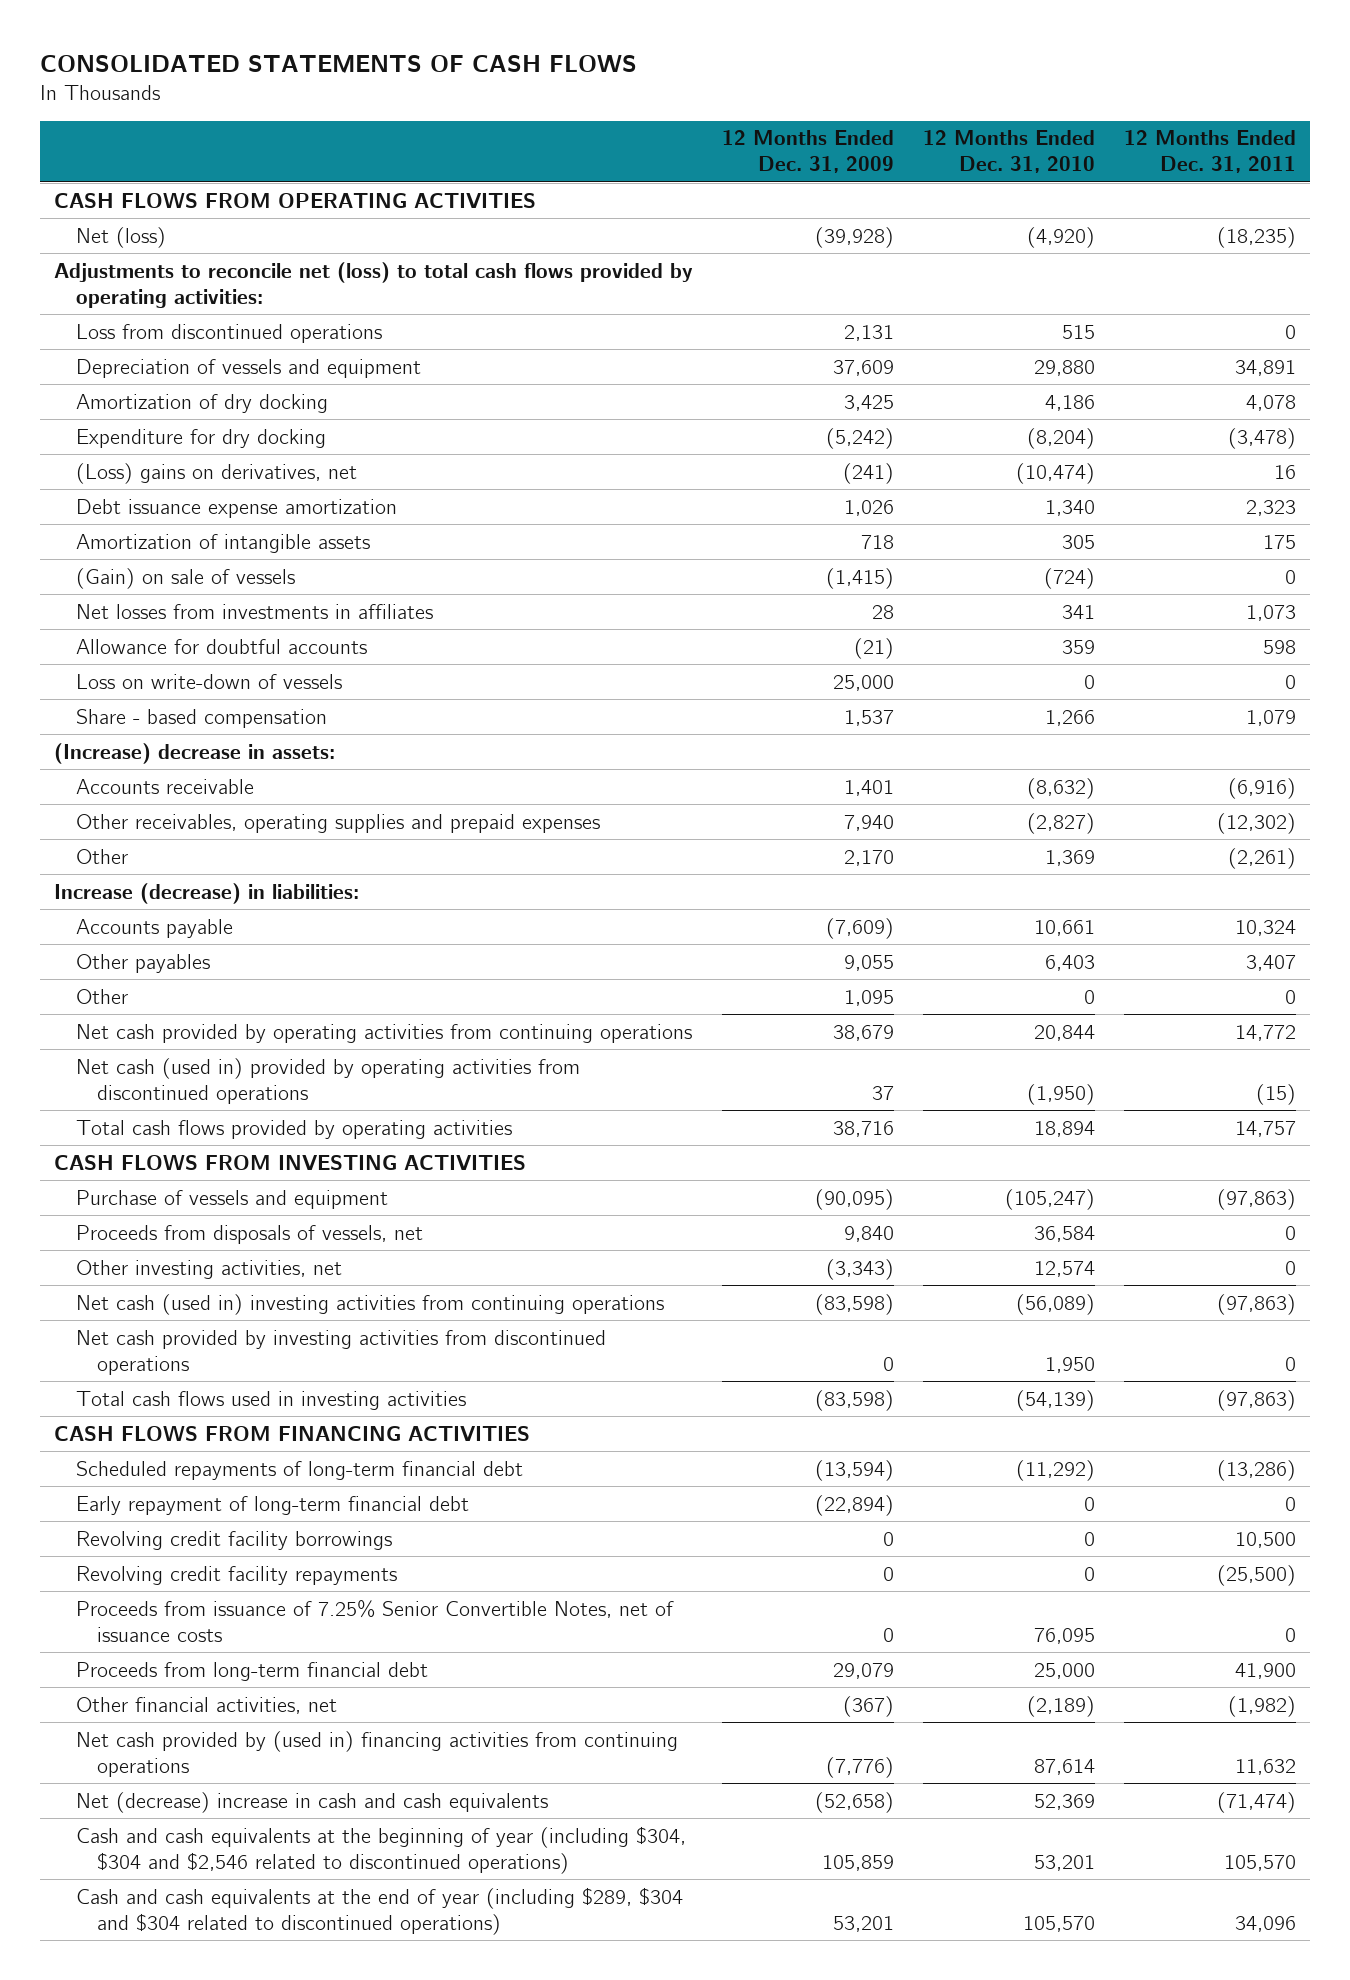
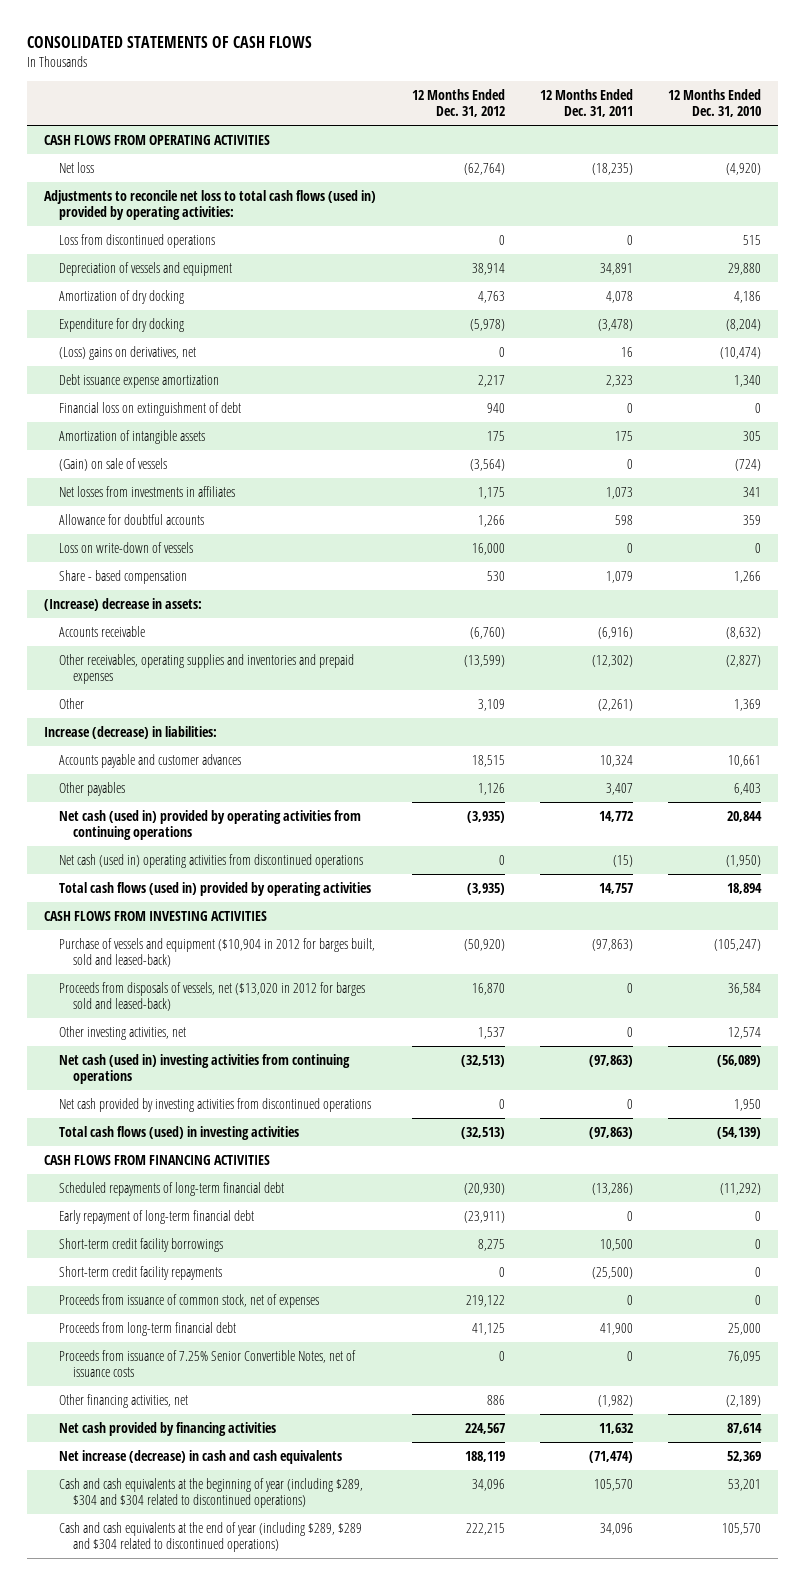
[721,130,894,174] 12 Months Ended Dec. 31, 2009 -> none
none -> [411,88,505,118] 12 Months Ended Dec. 31, 2012
[75,226,166,248] Net (loss) -> [58,161,94,173] Net loss
[53,261,693,308] Adjustments to reconcile net (loss) to total cash flows provided by operating activities: -> [44,189,377,221] Adjustments to reconcile net loss to total cash flows (used in) provided by operating activities:
none -> [58,401,241,416] Financial loss on extinguishment of debt
[75,813,600,833] Other receivables, operating supplies and prepaid expenses -> [58,653,354,685] Other receivables, operating supplies and inventories and prepaid expenses
[75,918,233,938] Accounts payable -> [58,753,241,768] Accounts payable and customer advances
[75,988,128,1004] Other -> none
[75,1023,692,1043] Net cash provided by operating activities from continuing operations -> [58,809,361,841] Net cash (used in) provided by operating activities from continuing operations
[75,1057,580,1104] Net cash (used in) provided by operating activities from discontinued operations -> [58,853,363,868] Net cash (used in) operating activities from discontinued operations
[75,1119,512,1139] Total cash flows provided by operating activities -> [58,881,371,896] Total cash flows (used in) provided by operating activities
[75,1189,388,1209] Purchase of vessels and equipment -> [58,937,375,968] Purchase of vessels and equipment ($10,904 in 2012 for barges built, sold and leased-back)
[75,1224,423,1244] Proceeds from disposals of vessels, net -> [58,981,365,1012] Proceeds from disposals of vessels, net ($13,020 in 2012 for barges sold and leased-back)
[75,1390,466,1410] Total cash flows used in investing activities -> [58,1125,299,1140] Total cash flows (used) in investing activities
[75,1530,392,1550] Revolving credit facility borrowings -> [58,1237,223,1252] Short-term credit facility borrowings
[75,1565,397,1585] Revolving credit facility repayments -> [58,1265,222,1280] Short-term credit facility repayments
none -> [58,1293,319,1308] Proceeds from issuance of common stock, net of expenses
[75,1599,674,1642] Proceeds from issuance of 7.25% Senior Convertible Notes, net of issuance costs -> [58,1349,356,1378] Proceeds from issuance of 7.25% Senior Convertible Notes, net of issuance costs
[75,1696,337,1714] Other financial activities, net -> [58,1393,188,1408] Other financing activities, net
[75,1730,678,1777] Net cash provided by (used in) financing activities from continuing operations -> [58,1421,276,1436] Net cash provided by financing activities
[75,1791,548,1813] Net (decrease) increase in cash and cash equivalents -> [58,1449,342,1464] Net increase (decrease) in cash and cash equivalents
[75,1825,686,1874] Cash and cash equivalents at the beginning of year (including $304, $304 and $2,546 related to discontinued operations) -> [58,1477,363,1509] Cash and cash equivalents at the beginning of year (including $289, $304 and $304 related to discontinued operations)
[75,1886,683,1935] Cash and cash equivalents at the end of year (including $289, $304 and $304 related to discontinued operations) -> [58,1521,362,1553] Cash and cash equivalents at the end of year (including $289, $289 and $304 related to discontinued operations)

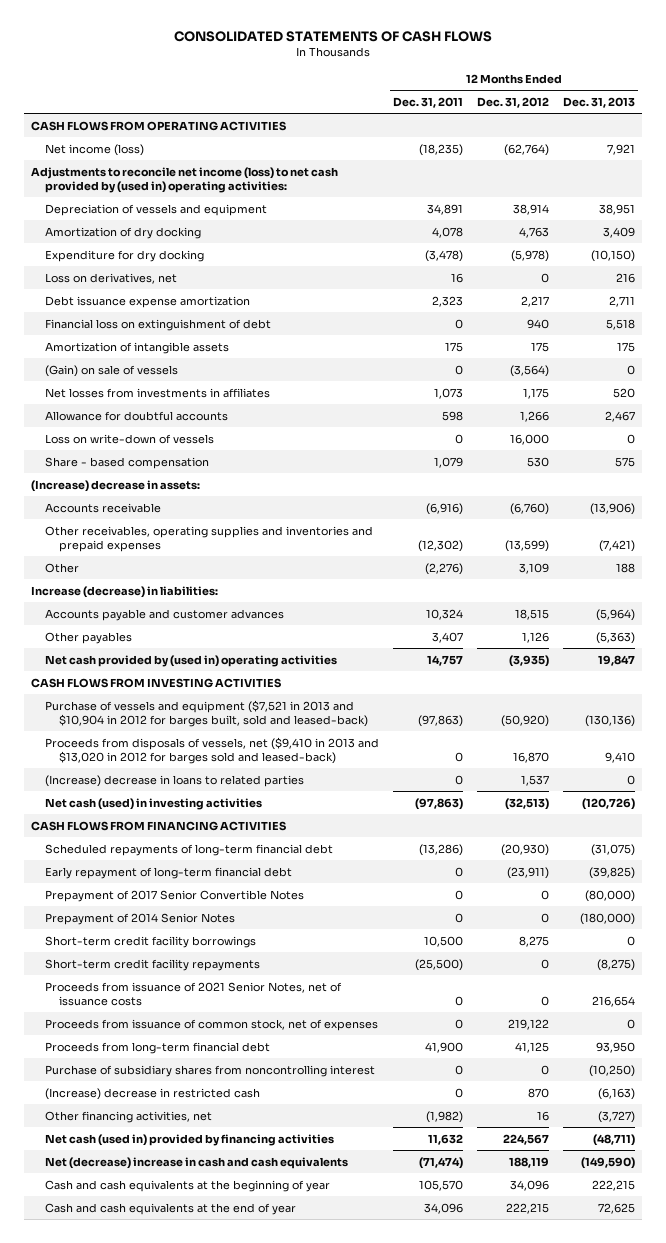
[667,88,761,118] 12 Months Ended Dec. 31, 2010 -> none
none -> [562,96,635,108] Dec. 31, 2013
[58,233,215,248] Loss from discontinued operations -> none
[58,161,94,173] Net loss -> [45,143,145,156] Net income (loss)
[44,189,377,221] Adjustments to reconcile net loss to total cash flows (used in) provided by operating activities: -> [30,166,338,193] Adjustments to reconcile net income (loss) to net cash provided by (used in) operating activities:
[58,345,196,360] (Loss) gains on derivatives, net -> [45,272,178,284] Loss on derivatives, net
[597,698,633,711] (2,261) -> [425,562,464,575] (2,276)
[58,809,361,841] Net cash (used in) provided by operating activities from continuing operations -> none
[58,853,363,868] Net cash (used in) operating activities from discontinued operations -> none
[58,881,371,896] Total cash flows (used in) provided by operating activities -> [45,654,338,667] Net cash provided by (used in) operating activities
[58,1053,350,1085] Net cash (used in) investing activities from continuing operations -> none
[58,1097,371,1112] Net cash provided by investing activities from discontinued operations -> none
[58,937,375,968] Purchase of vessels and equipment ($10,904 in 2012 for barges built, sold and leased-back) -> [45,699,369,727] Purchase of vessels and equipment ($7,521 in 2013 and $10,904 in 2012 for barges built, sold and leased-back)
[58,981,365,1012] Proceeds from disposals of vessels, net ($13,020 in 2012 for barges sold and leased-back) -> [45,736,380,764] Proceeds from disposals of vessels, net ($9,410 in 2013 and $13,020 in 2012 for barges sold and leased-back)
[58,1025,186,1040] Other investing activities, net -> [45,774,305,787] (Increase) decrease in loans to related parties
[58,1125,299,1140] Total cash flows (used) in investing activities -> [45,797,263,810] Net cash (used) in investing activities
none -> [45,889,305,902] Prepayment of 2017 Senior Convertible Notes
none -> [45,912,236,925] Prepayment of 2014 Senior Notes
none -> [45,981,343,1006] Proceeds from issuance of 2021 Senior Notes, net of issuance costs
[58,1349,356,1378] Proceeds from issuance of 7.25% Senior Convertible Notes, net of issuance costs -> none
none -> [45,1064,376,1077] Purchase of subsidiary shares from noncontrolling interest
none -> [45,1087,261,1100] (Increase) decrease in restricted cash
[486,1394,505,1405] 886 -> [537,1110,550,1121] 16
[58,1421,276,1436] Net cash provided by financing activities -> [45,1133,335,1146] Net cash (used in) provided by financing activities
[58,1449,342,1464] Net increase (decrease) in cash and cash equivalents -> [45,1156,349,1169] Net (decrease) increase in cash and cash equivalents
[58,1477,363,1509] Cash and cash equivalents at the beginning of year (including $289, $304 and $304 related to discontinued operations) -> [45,1179,331,1192] Cash and cash equivalents at the beginning of year
[58,1521,362,1553] Cash and cash equivalents at the end of year (including $289, $289 and $304 related to discontinued operations) -> [45,1202,297,1215] Cash and cash equivalents at the end of year

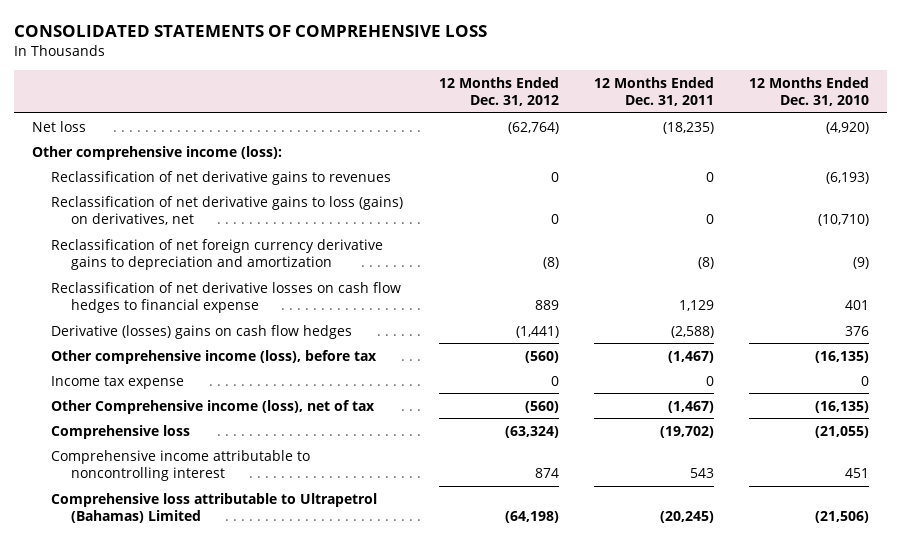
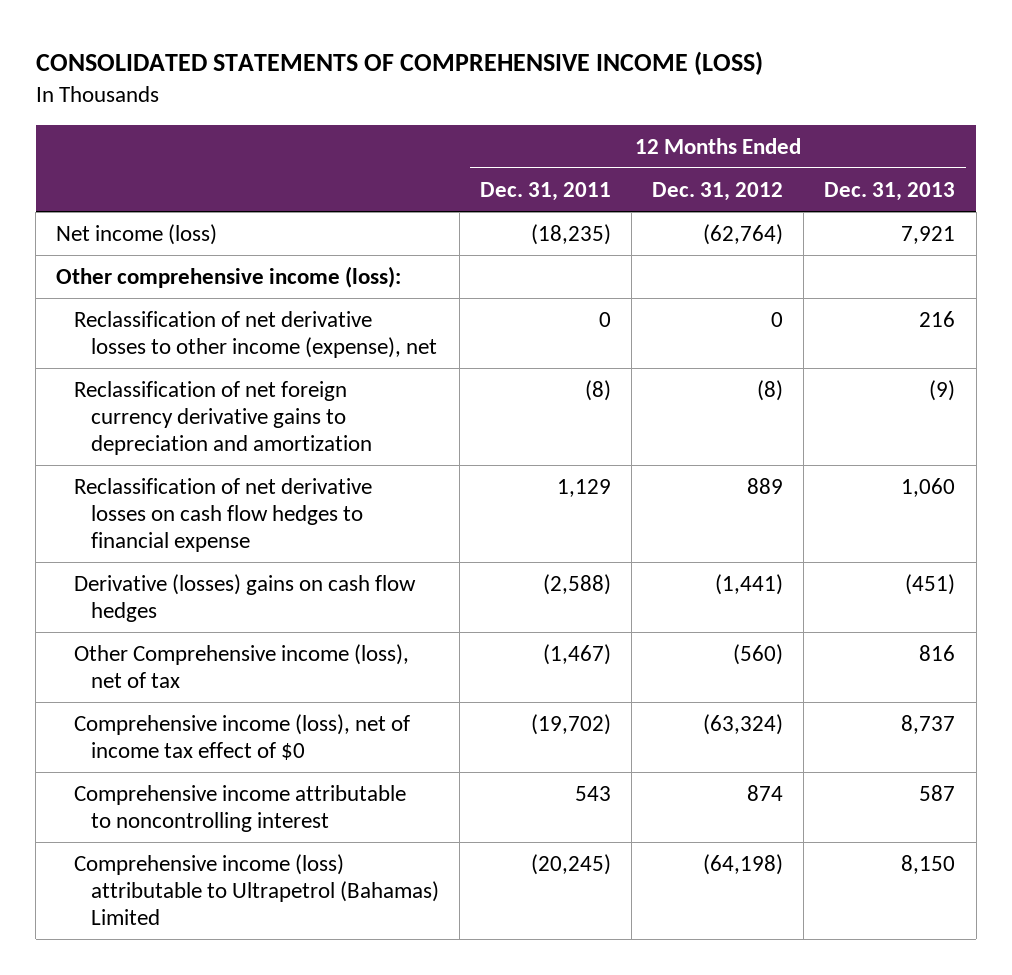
[14,24,488,37] CONSOLIDATED STATEMENTS OF COMPREHENSIVE LOSS -> [35,51,763,76] CONSOLIDATED STATEMENTS OF COMPREHENSIVE INCOME (LOSS)
[748,76,869,107] 12 Months Ended Dec. 31, 2010 -> none
none -> [824,182,956,202] Dec. 31, 2013
[32,120,87,132] Net loss -> [56,224,218,246] Net income (loss)
[51,170,392,185] Reclassification of net derivative gains to revenues -> none
[51,195,404,226] Reclassification of net derivative gains to loss (gains) on derivatives, net -> [73,311,438,359] Reclassification of net derivative losses to other income (expense), net
[51,349,378,364] Other comprehensive income (loss), before tax -> none
[51,375,185,389] Income tax expense -> none
[51,424,191,439] Comprehensive loss -> [73,714,410,761] Comprehensive income (loss), net of income tax effect of $0
[51,492,378,524] Comprehensive loss attributable to Ultrapetrol (Bahamas) Limited -> [73,854,440,926] Comprehensive income (loss) attributable to Ultrapetrol (Bahamas) Limited

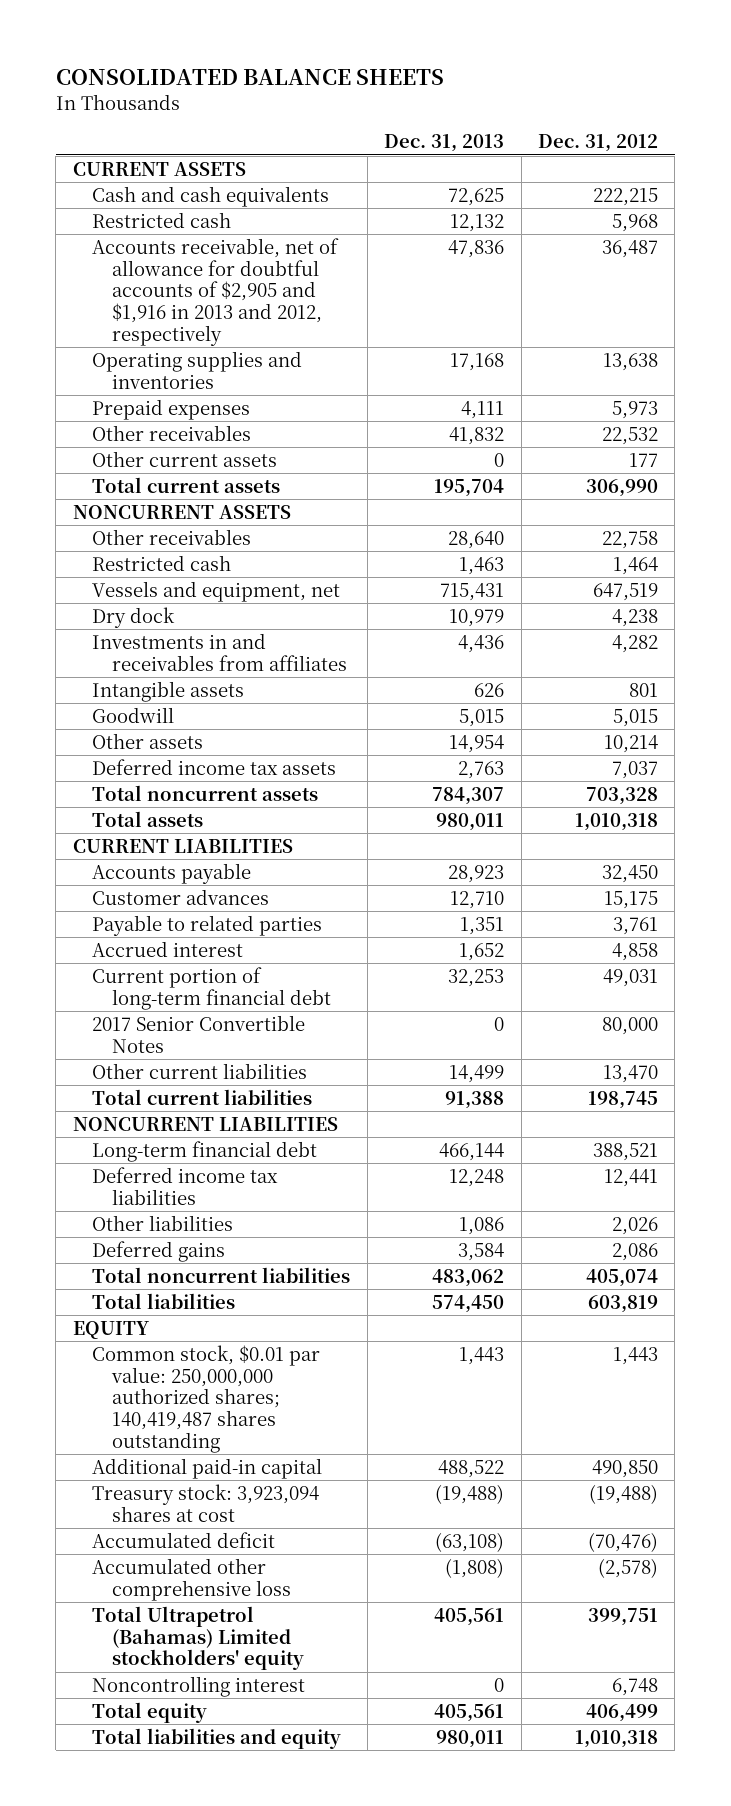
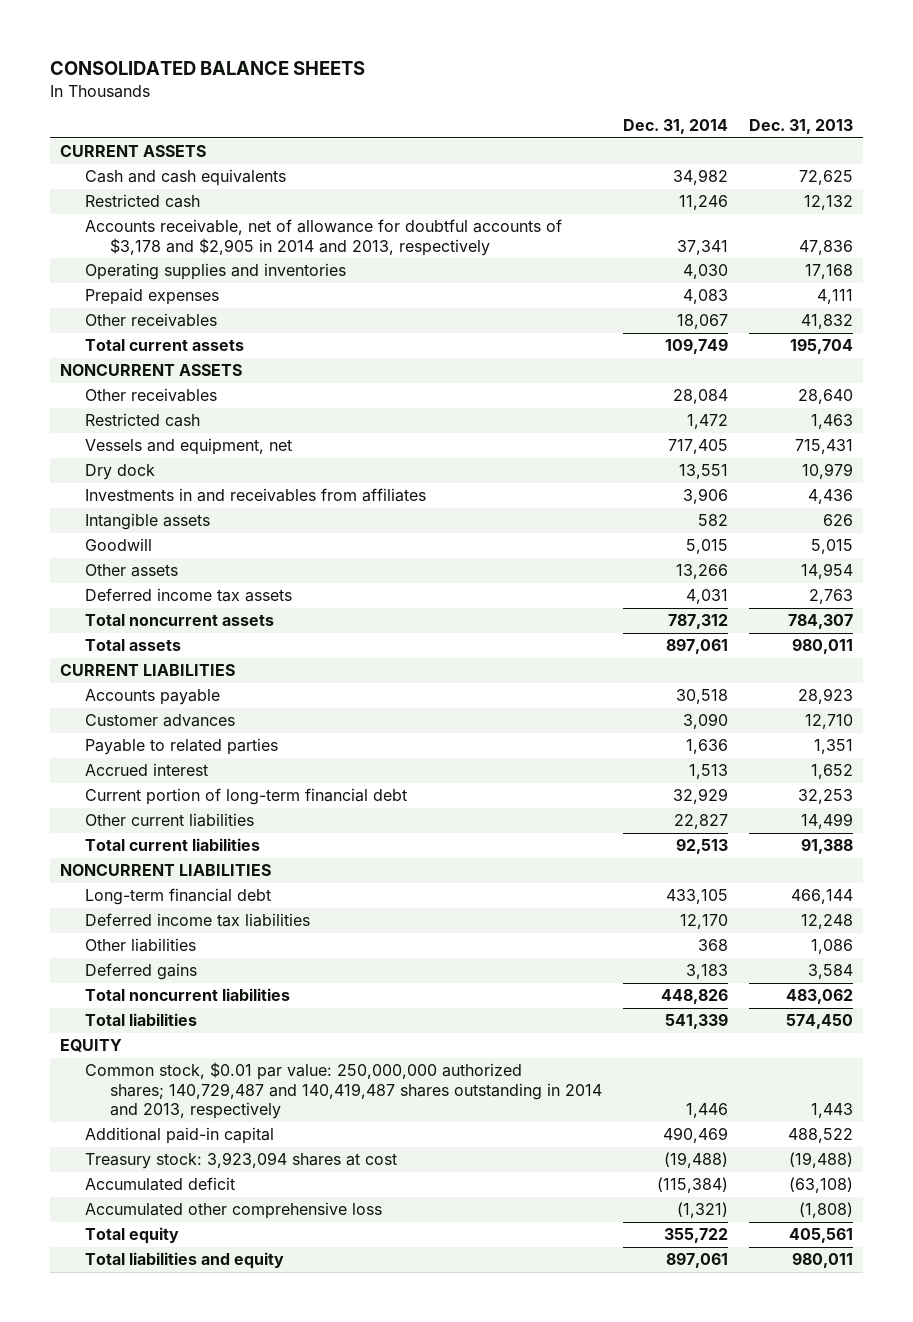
[537,134,658,153] Dec. 31, 2012 -> none
none -> [623,119,729,135] Dec. 31, 2014
[92,237,340,346] Accounts receivable, net of allowance for doubtful accounts of $2,905 and $1,916 in 2013 and 2012, respectively -> [85,219,563,256] Accounts receivable, net of allowance for doubtful accounts of $3,178 and $2,905 in 2014 and 2013, respectively
[92,450,278,467] Other current assets -> none
[92,1014,306,1053] 2017 Senior Convertible Notes -> none
[92,1344,321,1453] Common stock, $0.01 par value: 250,000,000 authorized shares; 140,419,487 shares outstanding -> [85,1062,603,1120] Common stock, $0.01 par value: 250,000,000 authorized shares; 140,729,487 and 140,419,487 shares outstanding in 2014 and 2013, respectively
[92,1605,305,1671] Total Ultrapetrol (Bahamas) Limited stockholders' equity -> none
[92,1675,306,1697] Noncontrolling interest -> none

